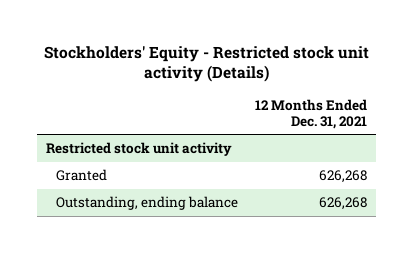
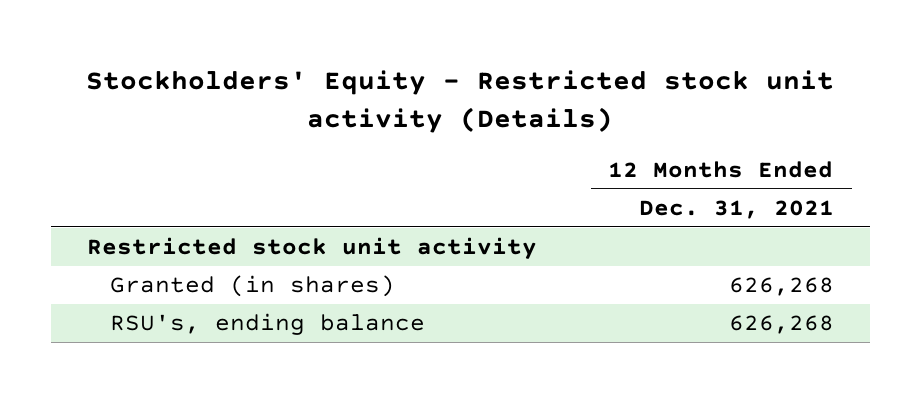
[56,169,108,182] Granted -> [109,275,395,298] Granted (in shares)
[56,196,239,211] Outstanding, ending balance -> [109,313,425,336] RSU's, ending balance

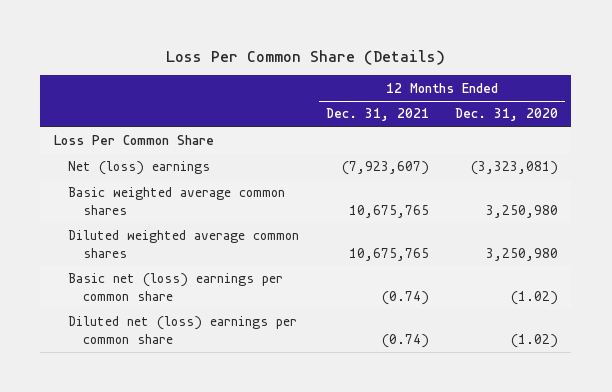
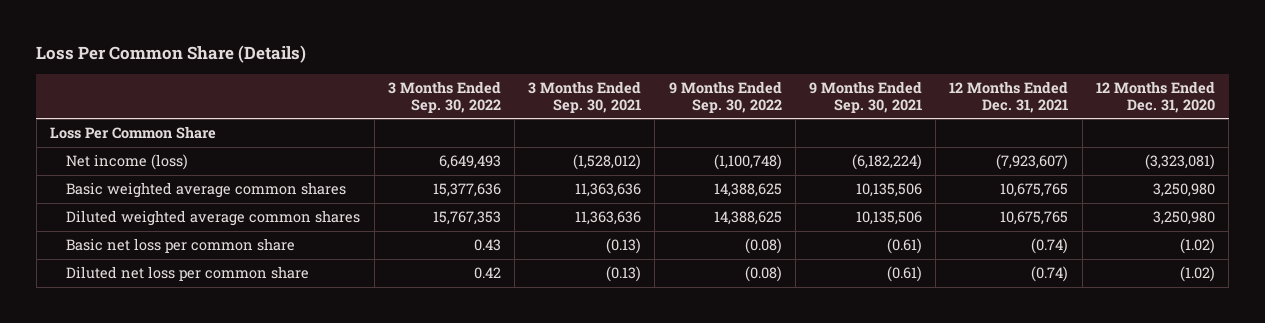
none -> [387,80,501,113] 3 Months Ended Sep. 30, 2022
none -> [528,80,642,113] 3 Months Ended Sep. 30, 2021
none -> [668,80,782,113] 9 Months Ended Sep. 30, 2022
none -> [809,80,923,113] 9 Months Ended Sep. 30, 2021
[68,161,211,176] Net (loss) earnings -> [66,154,189,171] Net income (loss)
[68,273,284,302] Basic net (loss) earnings per common share -> [66,238,296,254] Basic net loss per common share
[68,316,298,345] Diluted net (loss) earnings per common share -> [66,266,310,282] Diluted net loss per common share

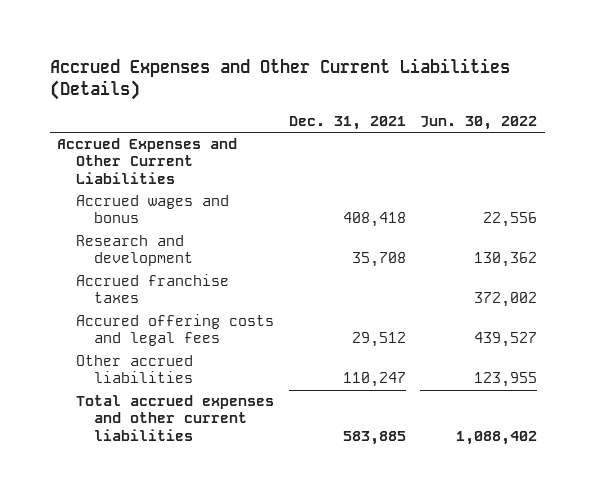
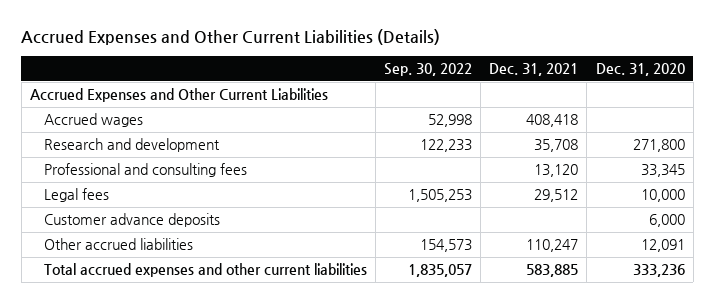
[420,116,538,131] Jun. 30, 2022 -> none
none -> [384,62,473,76] Sep. 30, 2022
none -> [595,62,685,76] Dec. 31, 2020
[75,195,229,224] Accrued wages and bonus -> [43,113,143,128] Accrued wages
[75,274,229,304] Accrued franchise taxes -> none
none -> [43,163,247,178] Professional and consulting fees
[75,314,274,347] Accured offering costs and legal fees -> [43,188,109,203] Legal fees
none -> [43,213,220,228] Customer advance deposits

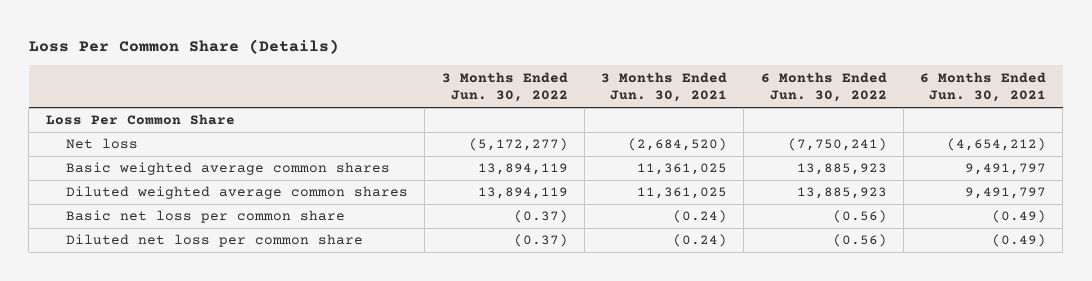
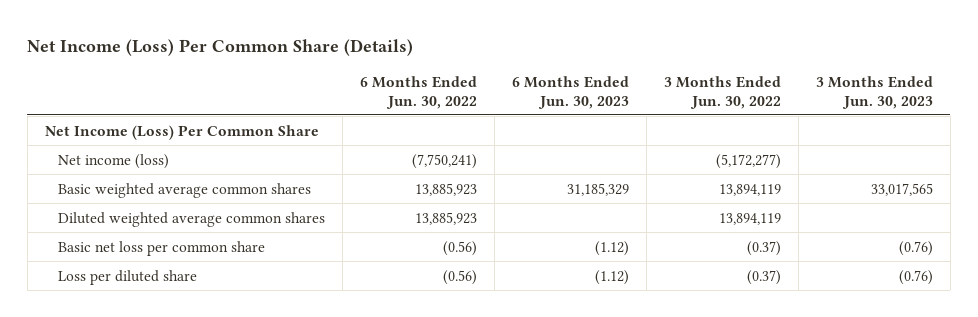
[28,39,339,55] Loss Per Common Share (Details) -> [27,38,414,56] Net Income (Loss) Per Common Share (Details)
[601,71,728,103] 3 Months Ended Jun. 30, 2021 -> none
[920,71,1047,103] 6 Months Ended Jun. 30, 2021 -> none
none -> [512,76,630,109] 6 Months Ended Jun. 30, 2023
none -> [815,76,933,109] 3 Months Ended Jun. 30, 2023
[45,114,235,126] Loss Per Common Share -> [44,124,319,140] Net Income (Loss) Per Common Share
[66,138,139,150] Net loss -> [58,153,170,169] Net income (loss)
[66,234,364,248] Diluted net loss per common share -> [58,269,198,285] Loss per diluted share

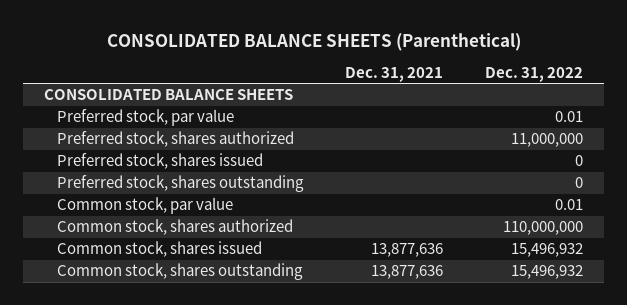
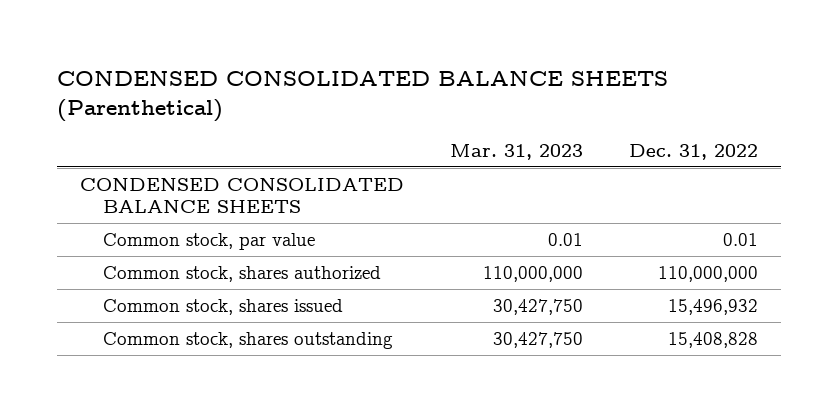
[106,32,521,51] CONSOLIDATED BALANCE SHEETS (Parenthetical) -> [56,71,668,123] CONDENSED CONSOLIDATED BALANCE SHEETS (Parenthetical)
[345,66,444,82] Dec. 31, 2021 -> none
none -> [449,144,583,161] Mar. 31, 2023
[57,109,235,127] Preferred stock, par value -> none
[57,131,295,148] Preferred stock, shares authorized -> none
[57,153,264,170] Preferred stock, shares issued -> none
[57,175,305,193] Preferred stock, shares outstanding -> none
[44,89,294,101] CONSOLIDATED BALANCE SHEETS -> [79,177,404,214] CONDENSED CONSOLIDATED BALANCE SHEETS
[510,265,583,280] 15,496,932 -> [667,331,758,348] 15,408,828

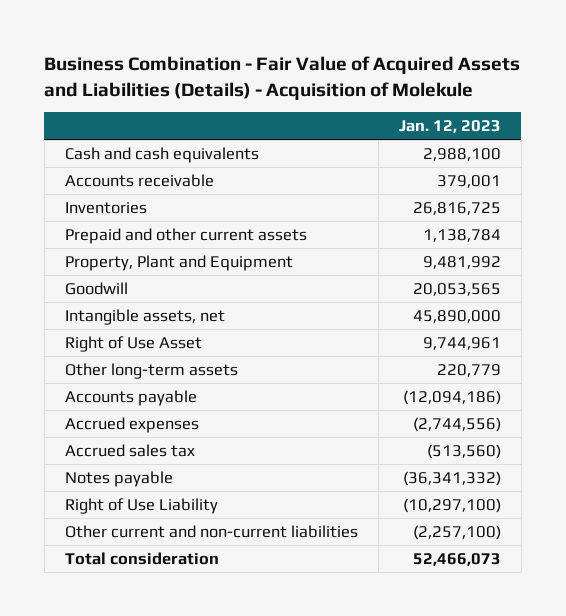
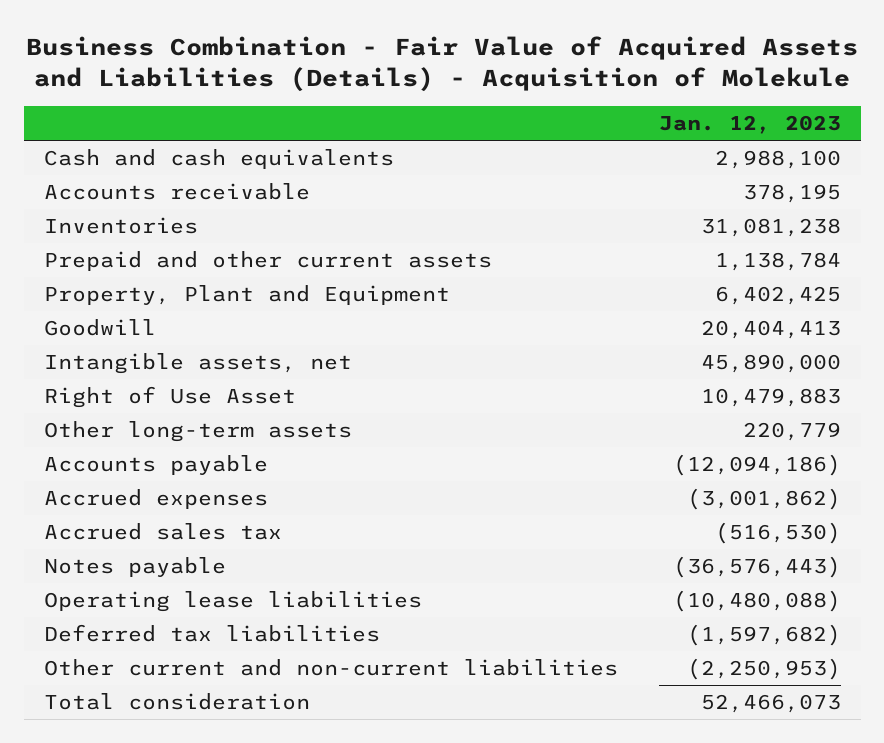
[436,174,501,188] 379,001 -> [742,184,841,204] 378,195
[412,201,501,215] 26,816,725 -> [700,218,841,238] 31,081,238
[422,255,501,269] 9,481,992 -> [714,286,841,306] 6,402,425
[412,282,501,296] 20,053,565 -> [700,320,841,340] 20,404,413
[422,336,501,350] 9,744,961 -> [700,388,841,408] 10,479,883
[64,497,218,514] Right of Use Liability -> none
[412,416,501,432] (2,744,556) -> [686,488,841,511] (3,001,862)
[426,443,501,459] (513,560) -> [714,522,841,545] (516,530)
[402,470,501,486] (36,341,332) -> [672,556,841,579] (36,576,443)
none -> [43,591,422,613] Operating lease liabilities
none -> [43,624,380,643] Deferred tax liabilities
[412,524,501,540] (2,257,100) -> [686,658,841,681] (2,250,953)

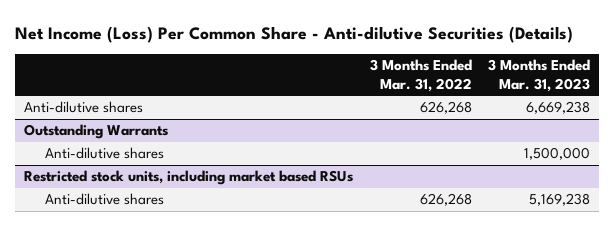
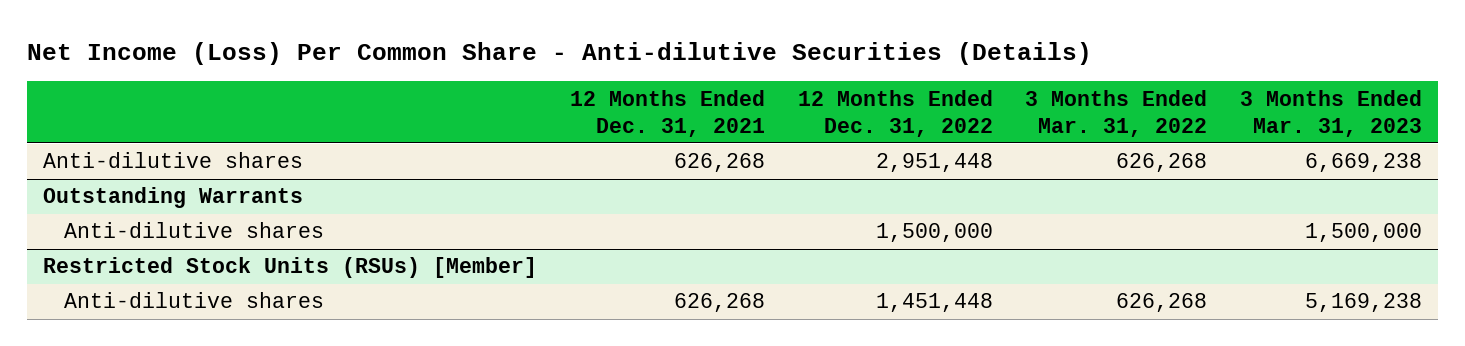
none -> [569,89,765,137] 12 Months Ended Dec. 31, 2021
none -> [797,89,993,137] 12 Months Ended Dec. 31, 2022
[23,170,353,186] Restricted stock units, including market based RSUs -> [43,257,538,279] Restricted Stock Units (RSUs) [Member]

